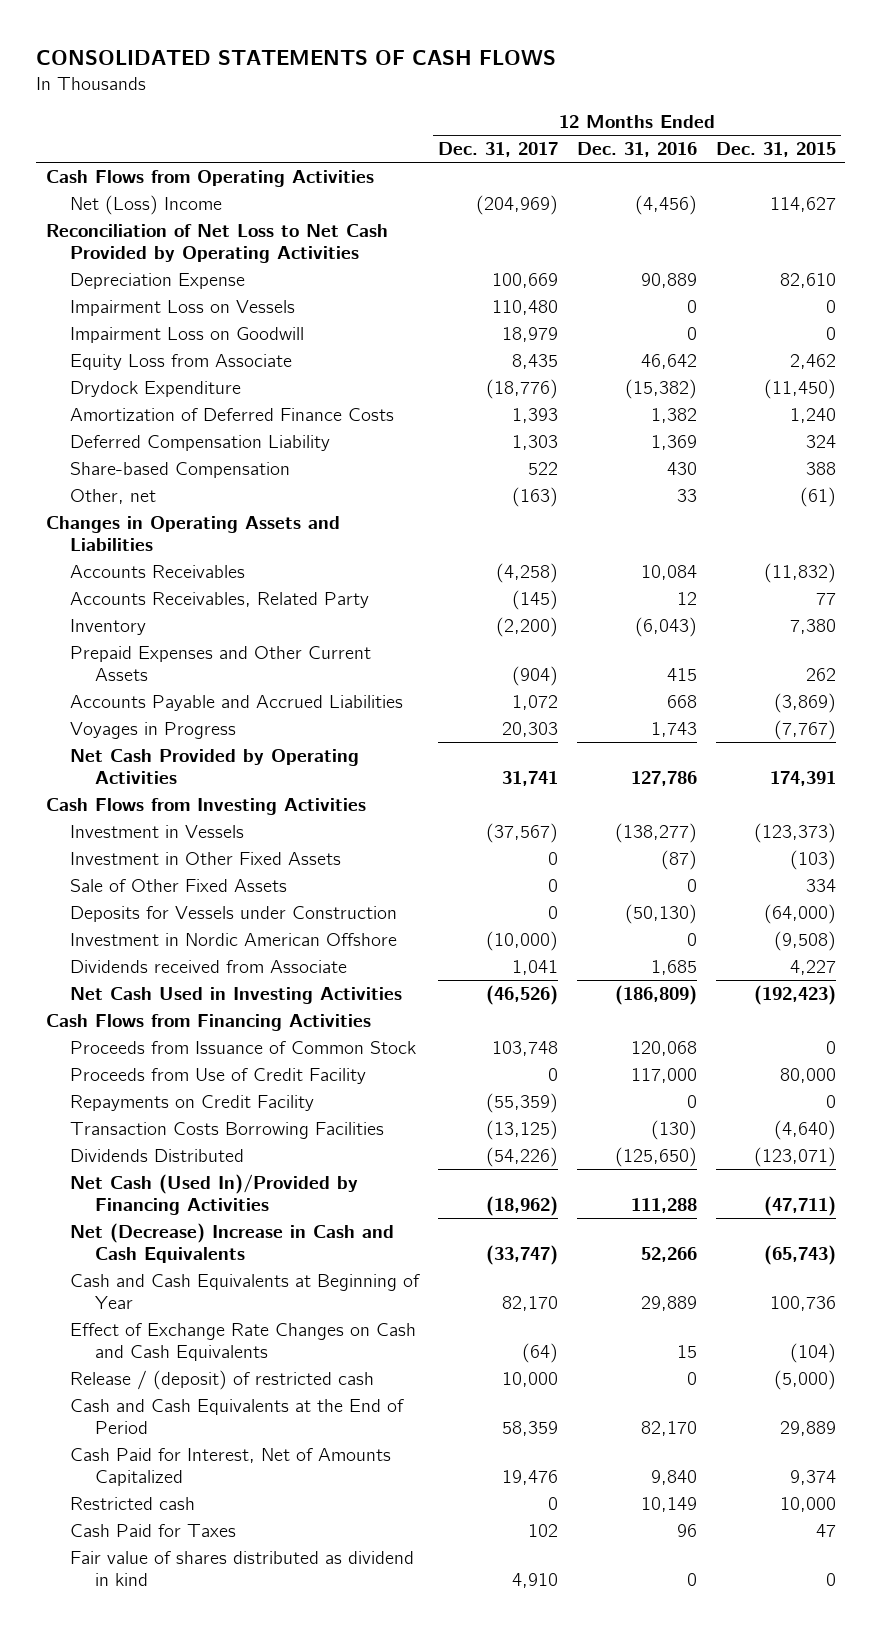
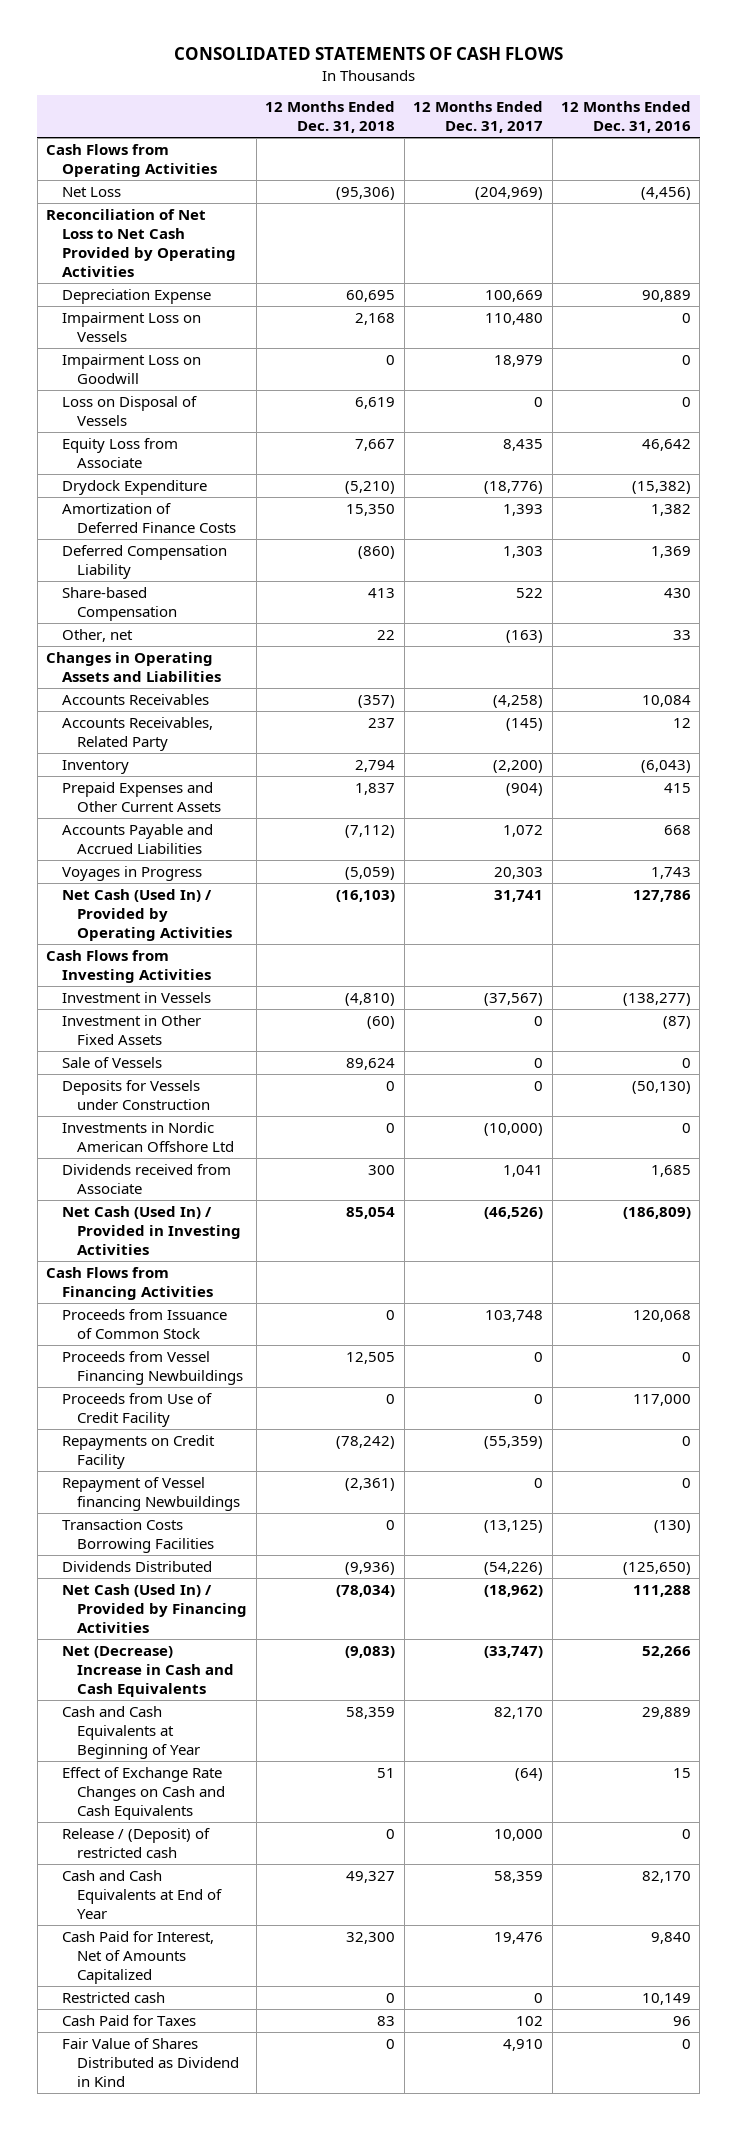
[715,142,836,158] Dec. 31, 2015 -> none
none -> [265,101,396,134] 12 Months Ended Dec. 31, 2018
[70,194,223,215] Net (Loss) Income -> [61,186,121,197] Net Loss
none -> [61,395,197,426] Loss on Disposal of Vessels
[70,748,360,784] Net Cash Provided by Operating Activities -> [61,888,233,941] Net Cash (Used In) / Provided by Operating Activities
[70,878,288,892] Sale of Other Fixed Assets -> none
none -> [61,1056,162,1068] Sale of Vessels
[70,932,398,946] Investment in Nordic American Offshore -> [61,1121,235,1152] Investments in Nordic American Offshore Ltd
[70,986,403,1004] Net Cash Used in Investing Activities -> [61,1205,242,1255] Net Cash (Used In) / Provided in Investing Activities
none -> [61,1350,244,1385] Proceeds from Vessel Financing Newbuildings
none -> [61,1476,241,1511] Repayment of Vessel financing Newbuildings
[70,1173,359,1215] Net Cash (Used In)/Provided by Financing Activities -> [61,1583,248,1633] Net Cash (Used In) / Provided by Financing Activities
[70,1369,375,1390] Release / (deposit) of restricted cash -> [61,1827,210,1858] Release / (Deposit) of restricted cash
[70,1398,405,1434] Cash and Cash Equivalents at the End of Period -> [61,1869,223,1919] Cash and Cash Equivalents at End of Year
[70,1550,415,1586] Fair value of shares distributed as dividend in kind -> [61,2037,240,2087] Fair Value of Shares Distributed as Dividend in Kind

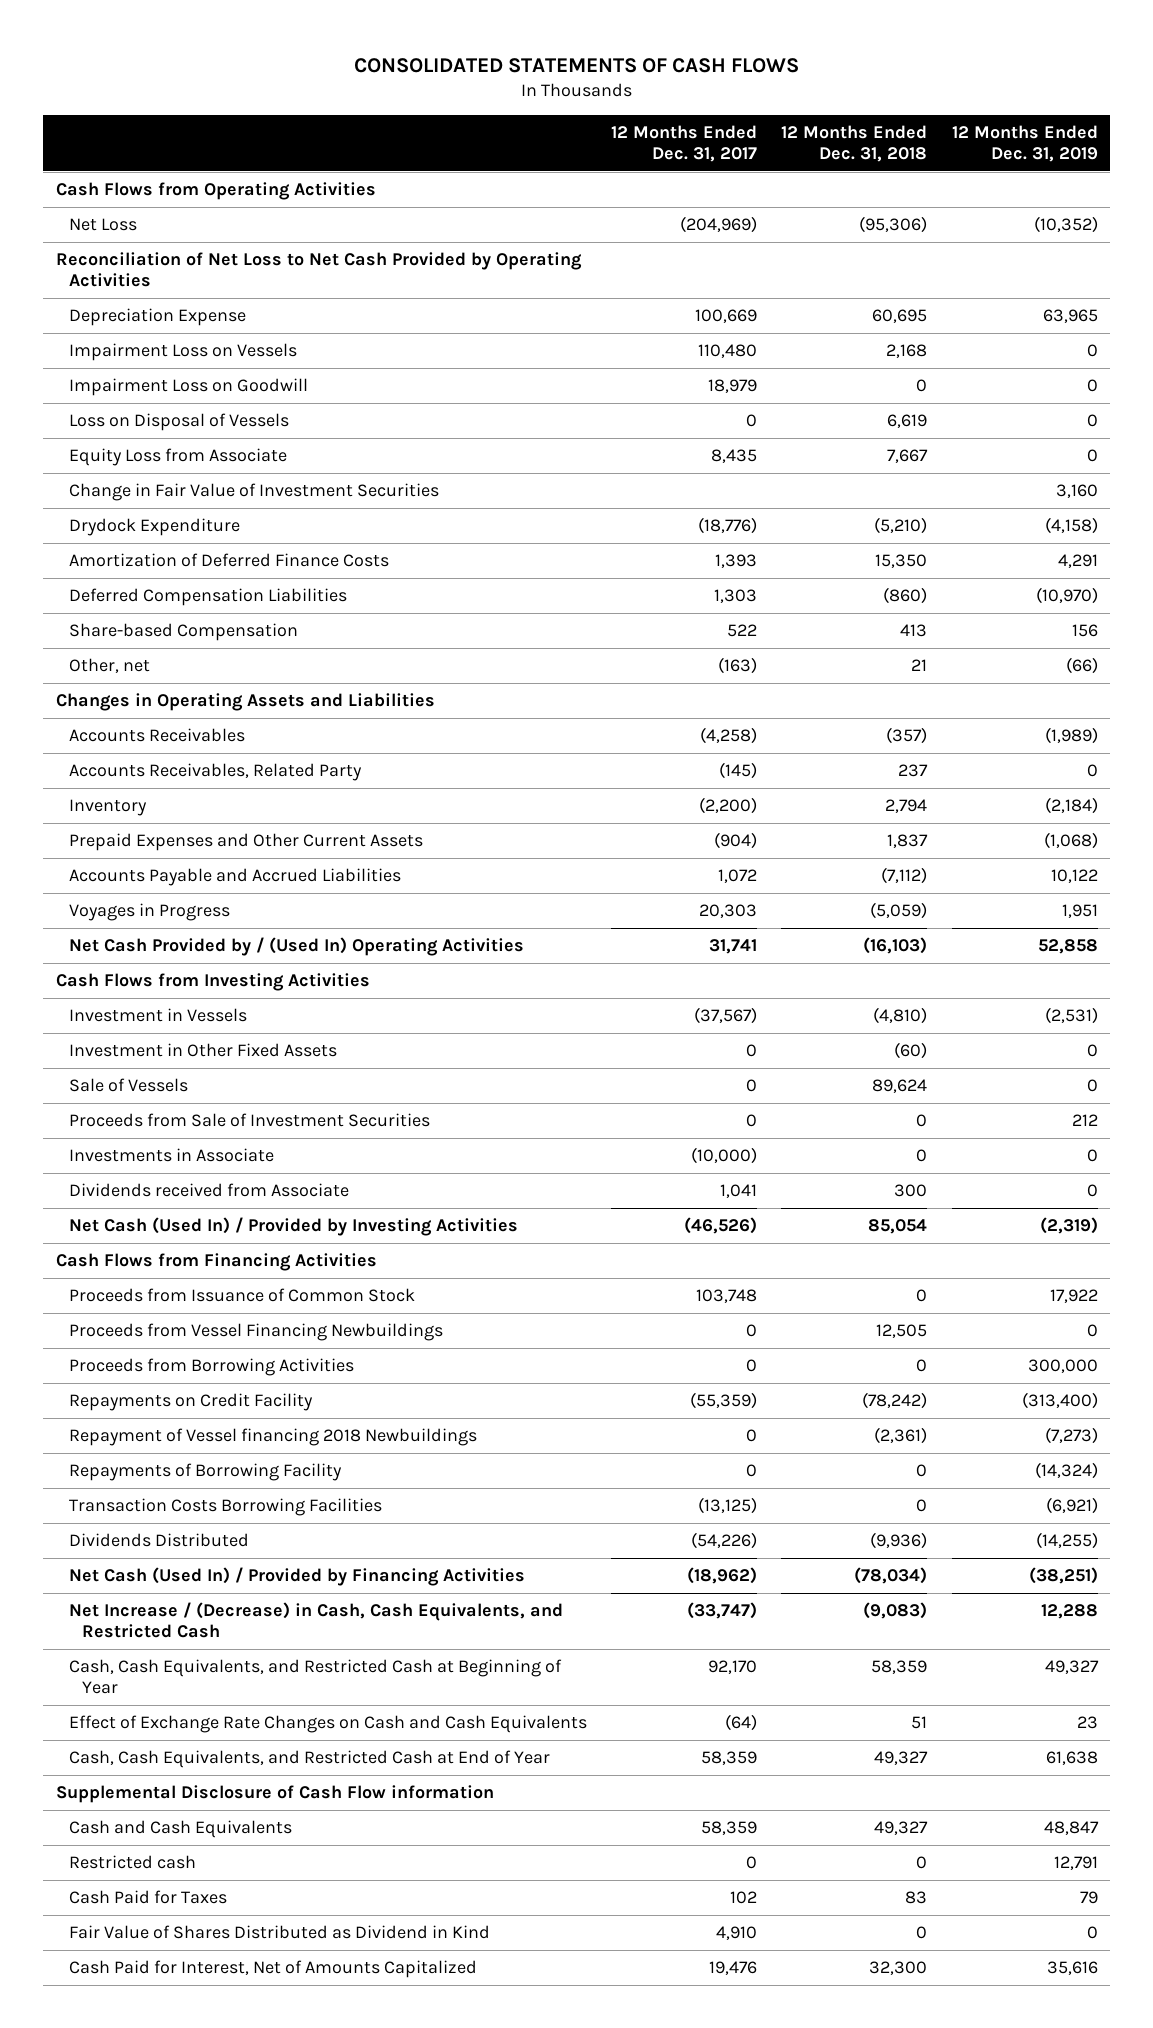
[560,101,691,134] 12 Months Ended Dec. 31, 2016 -> none
none -> [951,124,1098,162] 12 Months Ended Dec. 31, 2019
none -> [68,483,439,502] Change in Fair Value of Investment Securities
[61,544,227,579] Deferred Compensation Liability -> [68,588,347,607] Deferred Compensation Liabilities
[377,629,396,640] 22 -> [911,659,928,672] 21
[61,888,233,941] Net Cash (Used In) / Provided by Operating Activities -> [68,937,524,957] Net Cash Provided by / (Used In) Operating Activities
[61,1079,211,1110] Deposits for Vessels under Construction -> none
none -> [68,1113,430,1128] Proceeds from Sale of Investment Securities
[61,1121,235,1152] Investments in Nordic American Offshore Ltd -> [68,1148,274,1163] Investments in Associate
[61,1205,242,1255] Net Cash (Used In) / Provided in Investing Activities -> [68,1217,518,1237] Net Cash (Used In) / Provided by Investing Activities
[61,1392,212,1427] Proceeds from Use of Credit Facility -> none
none -> [68,1358,354,1377] Proceeds from Borrowing Activities
[61,1476,241,1511] Repayment of Vessel financing Newbuildings -> [68,1428,477,1447] Repayment of Vessel financing 2018 Newbuildings
none -> [68,1463,342,1482] Repayments of Borrowing Facility
[61,1645,235,1697] Net (Decrease) Increase in Cash and Cash Equivalents -> [68,1602,563,1639] Net Increase / (Decrease) in Cash, Cash Equivalents, and Restricted Cash
[61,1705,201,1759] Cash and Cash Equivalents at Beginning of Year -> [68,1659,562,1695] Cash, Cash Equivalents, and Restricted Cash at Beginning of Year
[494,1706,544,1719] 82,170 -> [708,1660,758,1675] 92,170
[61,1827,210,1858] Release / (Deposit) of restricted cash -> none
none -> [68,1750,550,1769] Cash, Cash Equivalents, and Restricted Cash at End of Year
none -> [55,1785,494,1804] Supplemental Disclosure of Cash Flow information
[61,1869,223,1919] Cash and Cash Equivalents at End of Year -> [68,1820,292,1839] Cash and Cash Equivalents
[61,1930,214,1984] Cash Paid for Interest, Net of Amounts Capitalized -> [68,1960,477,1979] Cash Paid for Interest, Net of Amounts Capitalized

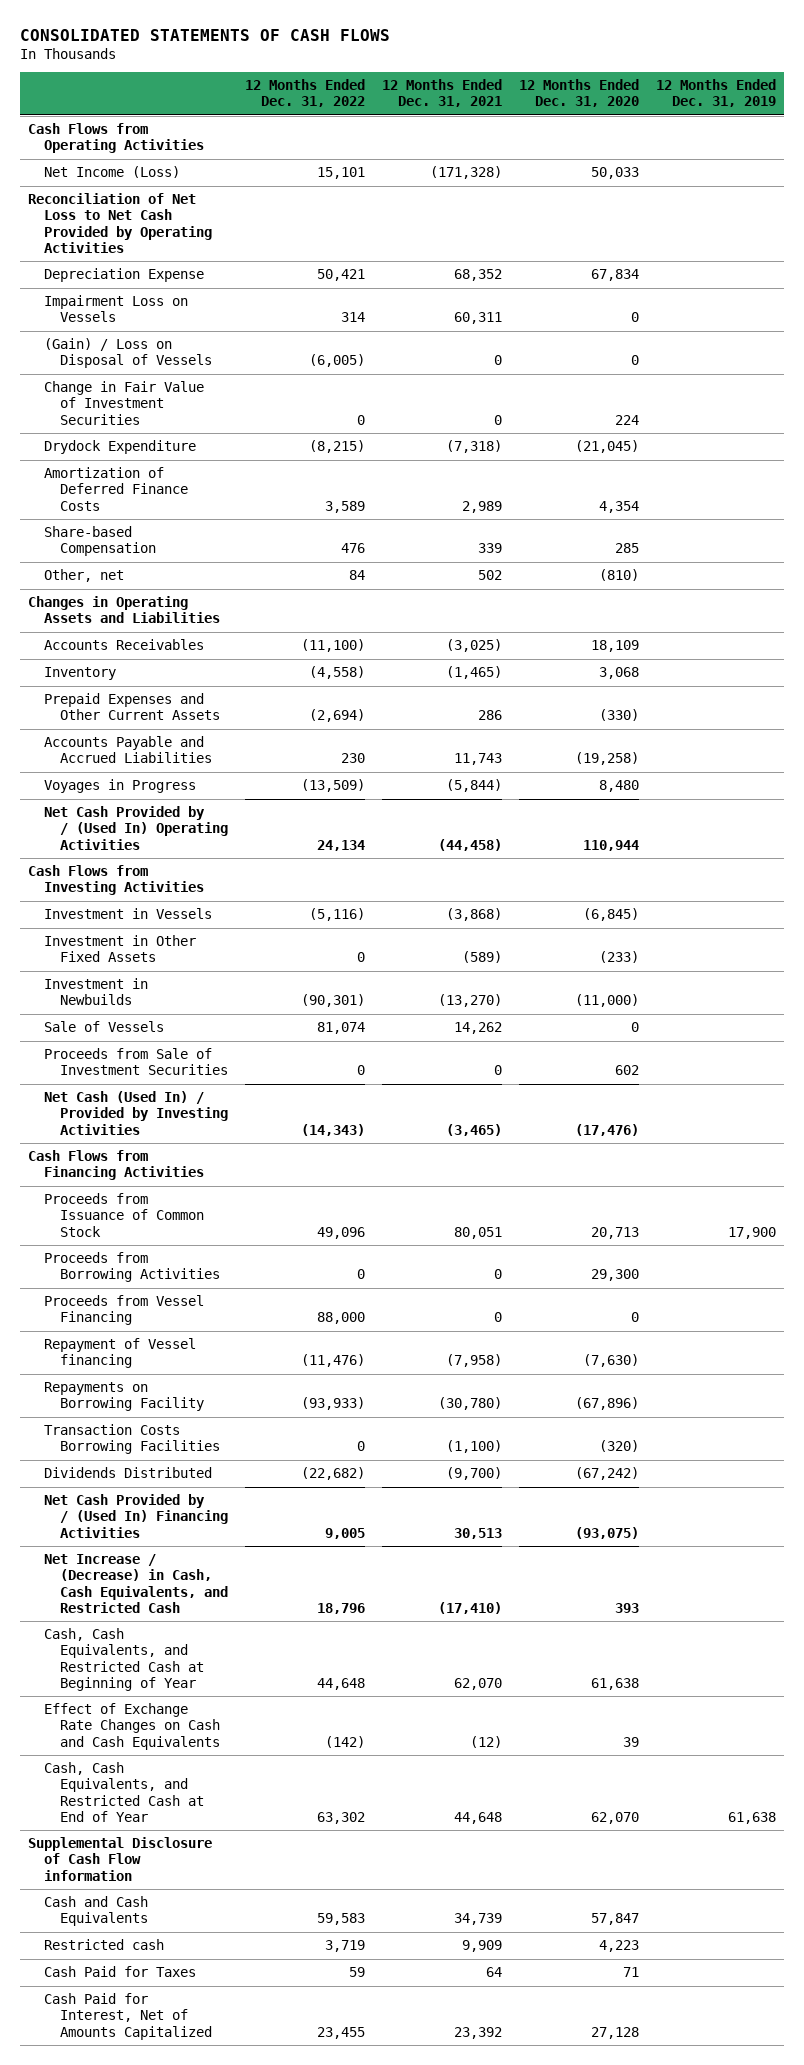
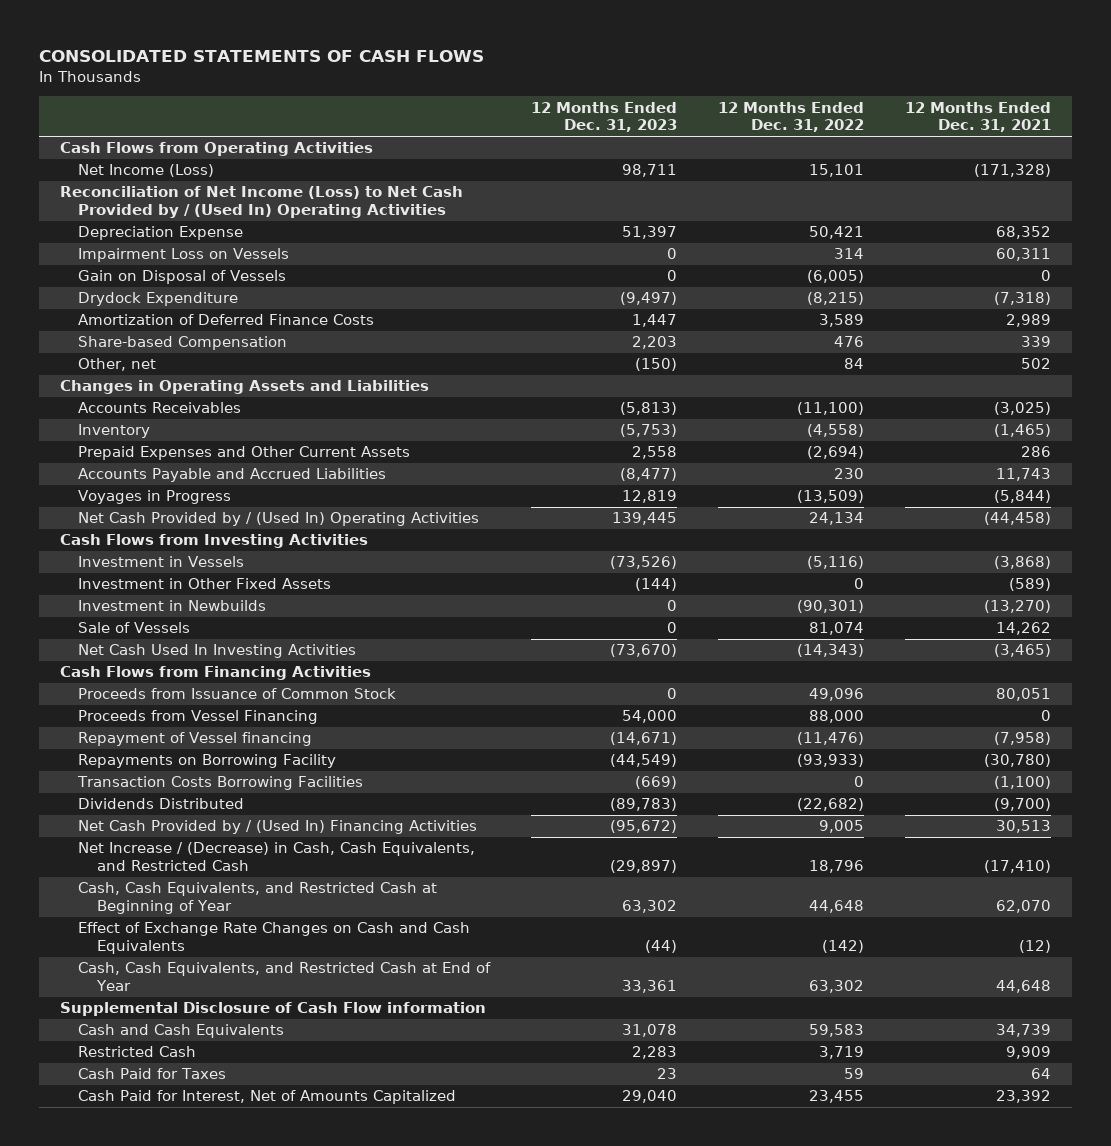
[518,78,639,108] 12 Months Ended Dec. 31, 2020 -> none
[655,78,776,108] 12 Months Ended Dec. 31, 2019 -> none
none -> [531,101,678,133] 12 Months Ended Dec. 31, 2023
[28,193,213,253] Reconciliation of Net Loss to Net Cash Provided by Operating Activities -> [59,186,463,219] Reconciliation of Net Income (Loss) to Net Cash Provided by / (Used In) Operating Activities
[44,381,205,425] Change in Fair Value of Investment Securities -> none
[44,338,213,369] (Gain) / Loss on Disposal of Vessels -> [78,270,287,285] Gain on Disposal of Vessels
[44,1048,229,1076] Proceeds from Sale of Investment Securities -> none
[44,1091,229,1135] Net Cash (Used In) / Provided by Investing Activities -> [78,644,357,659] Net Cash Used In Investing Activities
[44,1252,221,1283] Proceeds from Borrowing Activities -> none
[44,1939,165,1951] Restricted cash -> [78,1046,197,1058] Restricted Cash

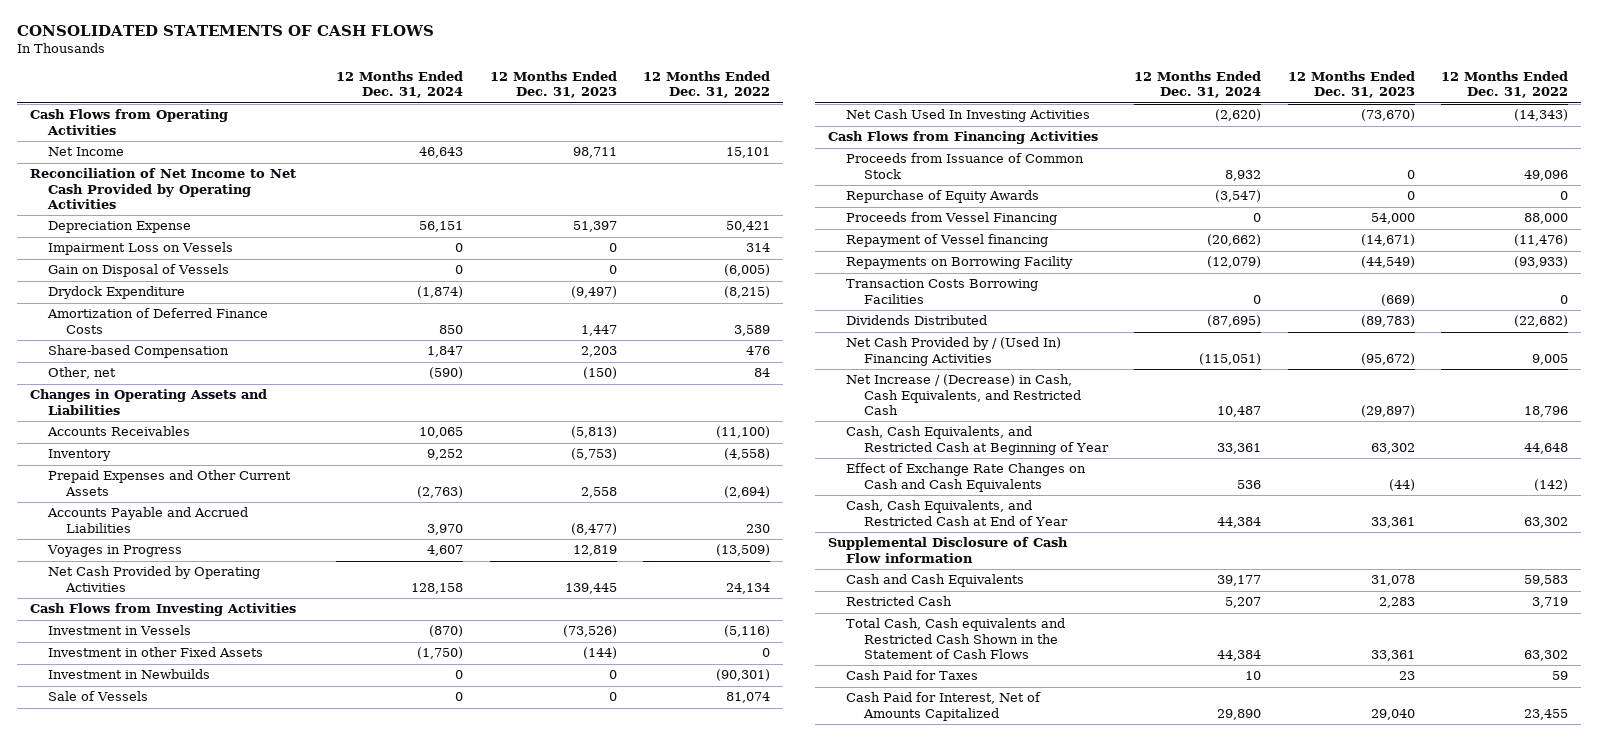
[905,101,1052,133] 12 Months Ended Dec. 31, 2021 -> none
none -> [336,71,464,99] 12 Months Ended Dec. 31, 2024
[78,164,215,178] Net Income (Loss) -> [48,147,125,157] Net Income
[59,186,463,219] Reconciliation of Net Income (Loss) to Net Cash Provided by / (Used In) Operating Activities -> [29,168,296,210] Reconciliation of Net Income to Net Cash Provided by Operating Activities
[78,512,480,527] Net Cash Provided by / (Used In) Operating Activities -> [48,566,261,592] Net Cash Provided by Operating Activities
[78,578,332,590] Investment in Other Fixed Assets -> [48,647,264,658] Investment in other Fixed Assets
none -> [845,190,1039,204] Repurchase of Equity Awards
none -> [845,618,1065,660] Total Cash, Cash equivalents and Restricted Cash Shown in the Statement of Cash Flows

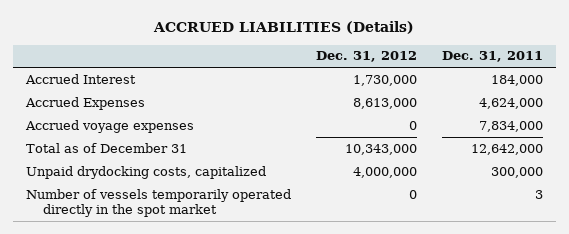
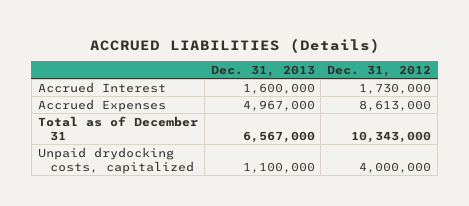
[442,51,544,63] Dec. 31, 2011 -> none
none -> [210,64,315,77] Dec. 31, 2013
[24,119,194,133] Accrued voyage expenses -> none
[25,188,291,217] Number of vessels temporarily operated directly in the spot market -> none

